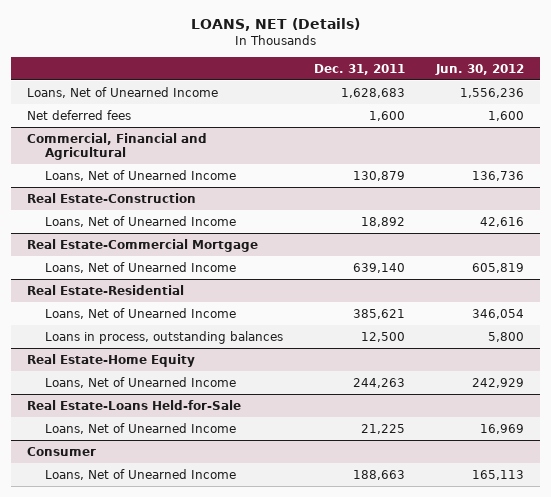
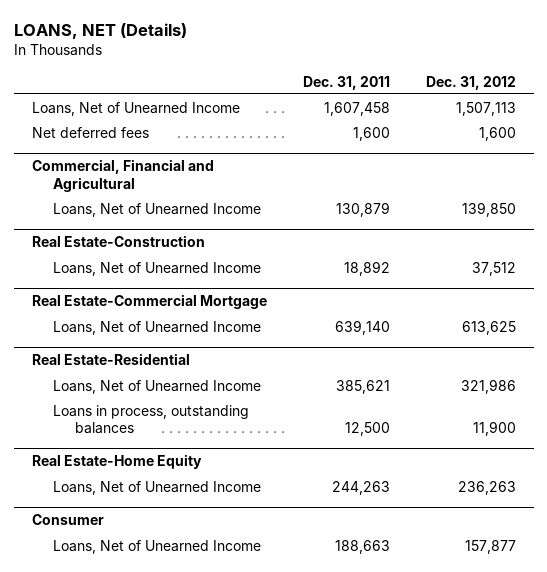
[435,63,525,75] Jun. 30, 2012 -> none
none -> [425,75,516,90] Dec. 31, 2012
[340,87,405,98] 1,628,683 -> [323,101,390,116] 1,607,458
[27,399,242,410] Real Estate-Loans Held-for-Sale -> none
[44,422,236,434] Loans, Net of Unearned Income -> none

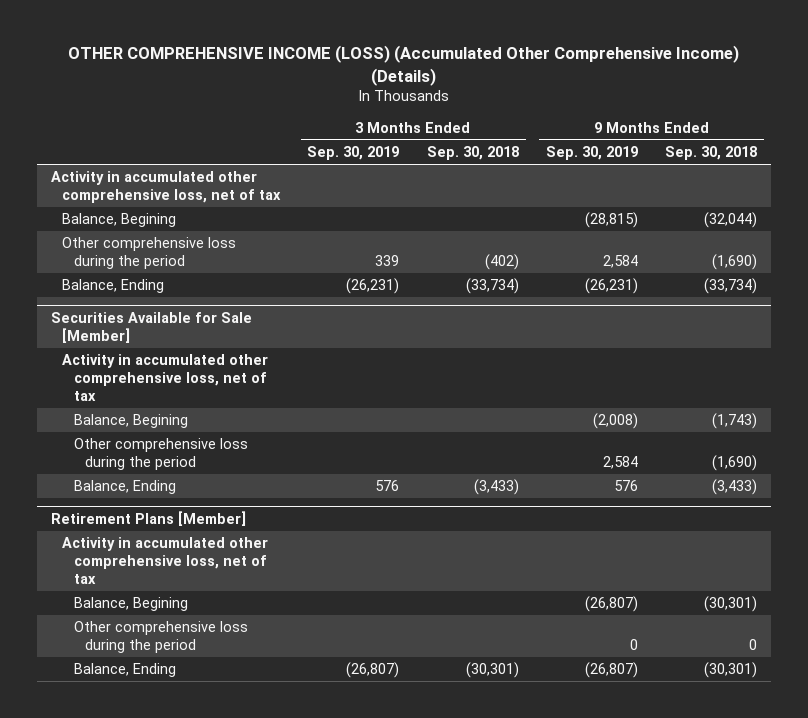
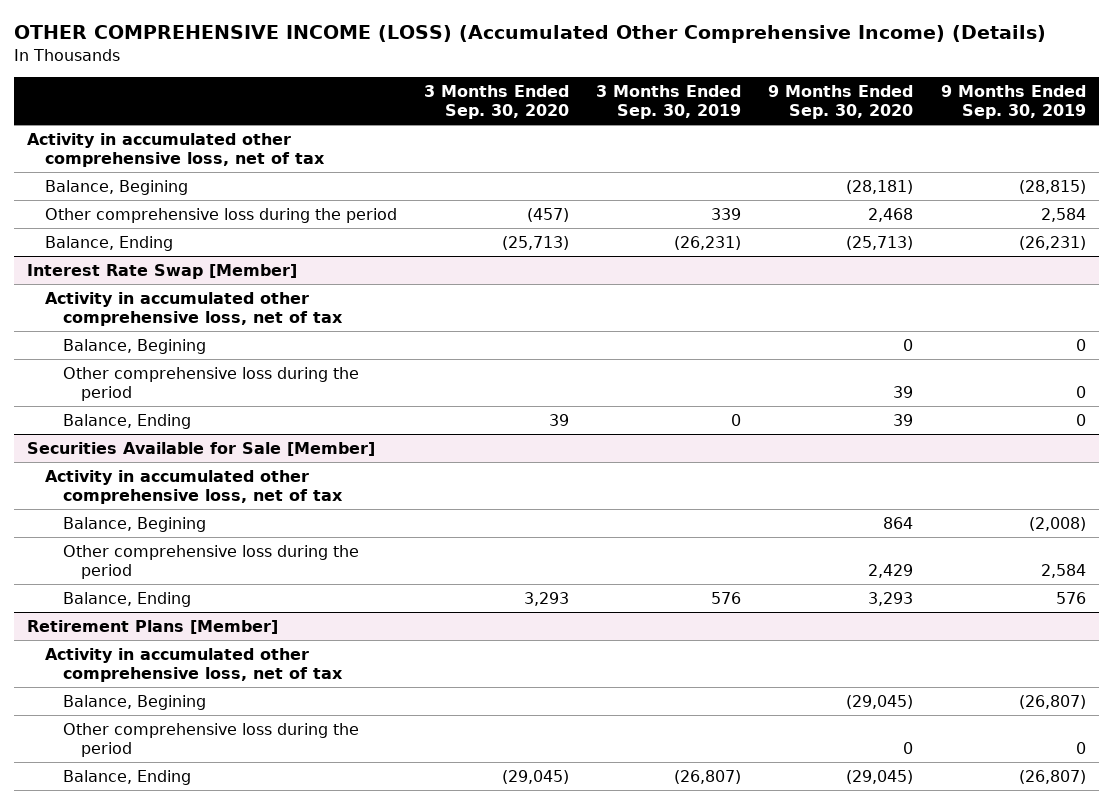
[426,146,519,161] Sep. 30, 2018 -> none
[665,146,758,161] Sep. 30, 2018 -> none
none -> [424,84,570,120] 3 Months Ended Sep. 30, 2020
none -> [768,84,914,120] 9 Months Ended Sep. 30, 2020
none -> [27,263,298,279] Interest Rate Swap [Member]
none -> [45,291,343,327] Activity in accumulated other comprehensive loss, net of tax
none -> [62,338,206,354] Balance, Begining
none -> [62,366,359,402] Other comprehensive loss during the period
none -> [62,413,191,429] Balance, Ending

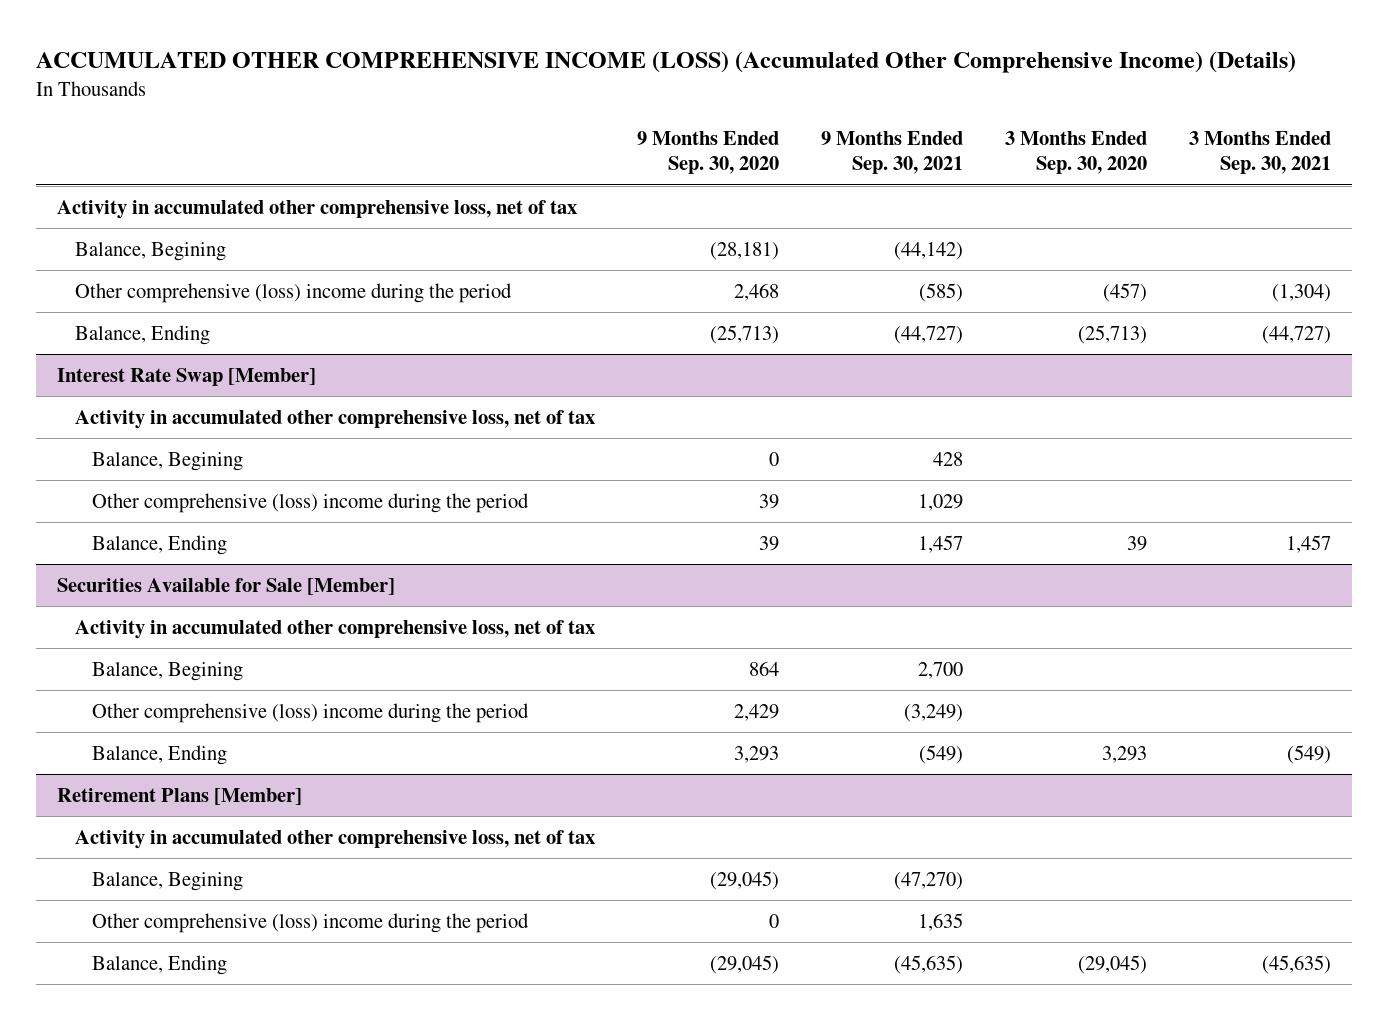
[13,24,1046,43] OTHER COMPREHENSIVE INCOME (LOSS) (Accumulated Other Comprehensive Income) (Details) -> [35,51,1296,74] ACCUMULATED OTHER COMPREHENSIVE INCOME (LOSS) (Accumulated Other Comprehensive Income) (Details)
[596,84,742,120] 3 Months Ended Sep. 30, 2019 -> none
[940,84,1086,120] 9 Months Ended Sep. 30, 2019 -> none
none -> [820,130,963,175] 9 Months Ended Sep. 30, 2021
none -> [1189,130,1332,175] 3 Months Ended Sep. 30, 2021
[45,207,398,223] Other comprehensive loss during the period -> [74,282,512,303] Other comprehensive (loss) income during the period
[62,366,359,402] Other comprehensive loss during the period -> [92,492,530,513] Other comprehensive (loss) income during the period
[62,544,359,580] Other comprehensive loss during the period -> [92,702,530,723] Other comprehensive (loss) income during the period
[62,722,359,758] Other comprehensive loss during the period -> [92,912,530,933] Other comprehensive (loss) income during the period

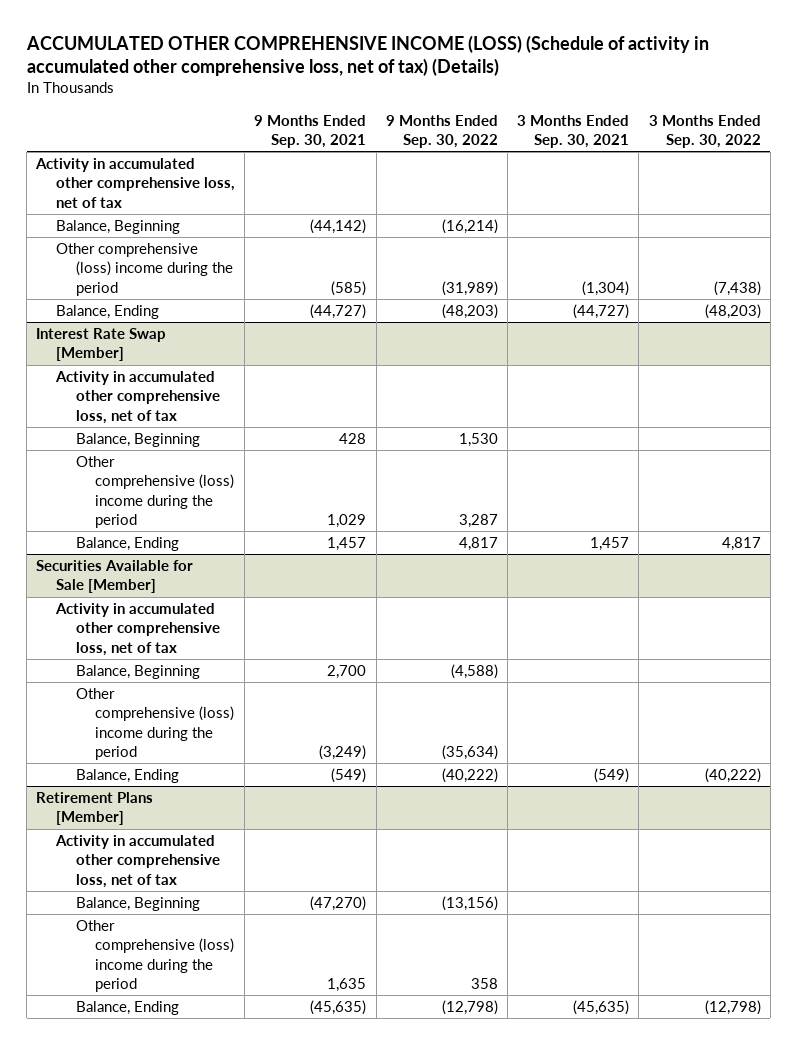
[35,51,1296,74] ACCUMULATED OTHER COMPREHENSIVE INCOME (LOSS) (Accumulated Other Comprehensive Income) (Details) -> [25,34,709,77] ACCUMULATED OTHER COMPREHENSIVE INCOME (LOSS) (Schedule of activity in accumulated other comprehensive loss, net of tax) (Details)
[636,130,779,175] 9 Months Ended Sep. 30, 2020 -> none
[1005,130,1148,175] 3 Months Ended Sep. 30, 2020 -> none
none -> [385,114,498,148] 9 Months Ended Sep. 30, 2022
none -> [648,114,761,148] 3 Months Ended Sep. 30, 2022
[74,241,226,261] Balance, Begining -> [56,220,181,235] Balance, Beginning
[92,451,244,471] Balance, Begining -> [75,433,200,448] Balance, Beginning
[92,661,244,681] Balance, Begining -> [75,665,200,680] Balance, Beginning
[92,871,244,891] Balance, Begining -> [75,897,200,912] Balance, Beginning

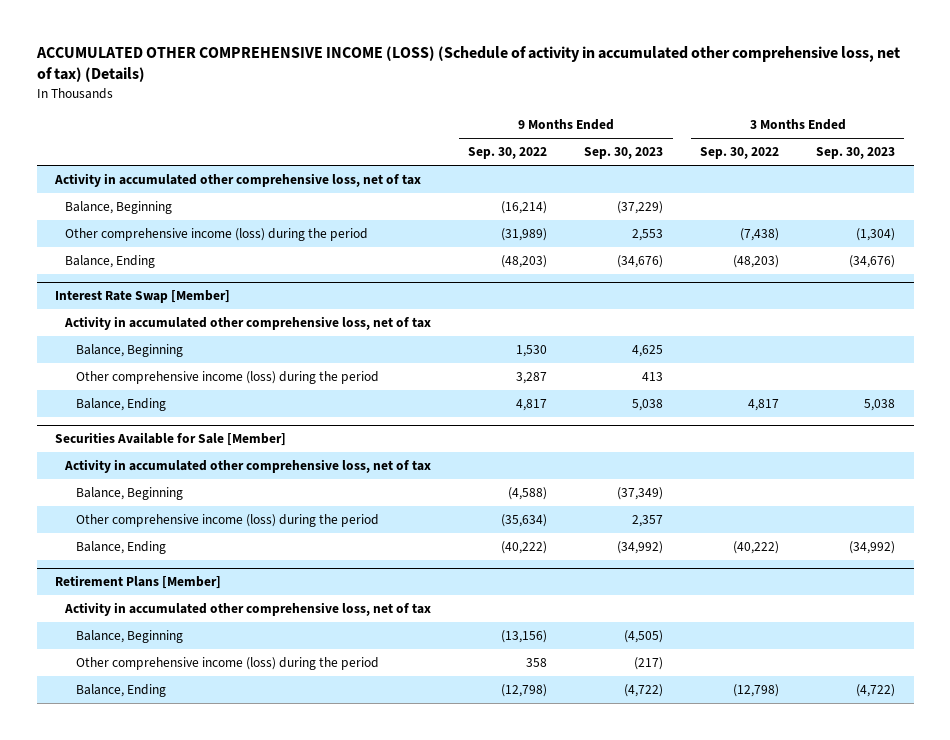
[254,114,367,148] 9 Months Ended Sep. 30, 2021 -> none
[517,114,630,148] 3 Months Ended Sep. 30, 2021 -> none
none -> [584,147,664,160] Sep. 30, 2023
none -> [816,147,896,160] Sep. 30, 2023
[56,243,233,296] Other comprehensive (loss) income during the period -> [65,227,369,241] Other comprehensive income (loss) during the period
[75,456,235,528] Other comprehensive (loss) income during the period -> [75,370,379,384] Other comprehensive income (loss) during the period
[75,688,235,760] Other comprehensive (loss) income during the period -> [75,513,379,527] Other comprehensive income (loss) during the period
[75,920,235,992] Other comprehensive (loss) income during the period -> [75,656,379,670] Other comprehensive income (loss) during the period

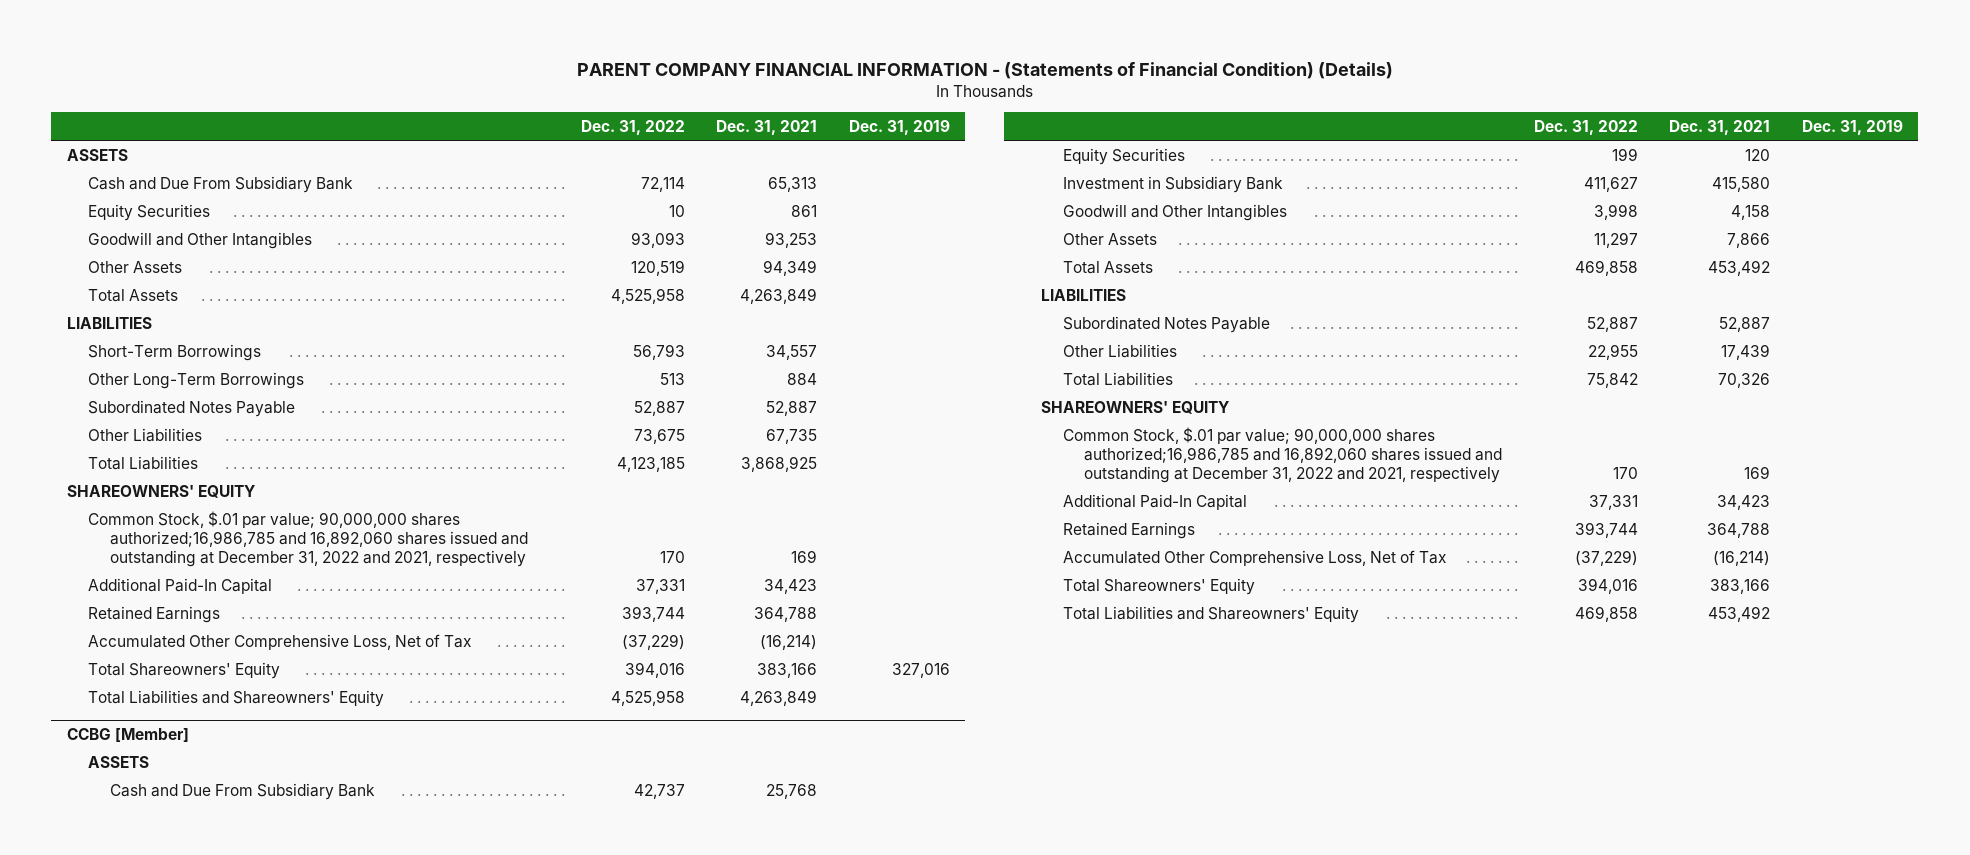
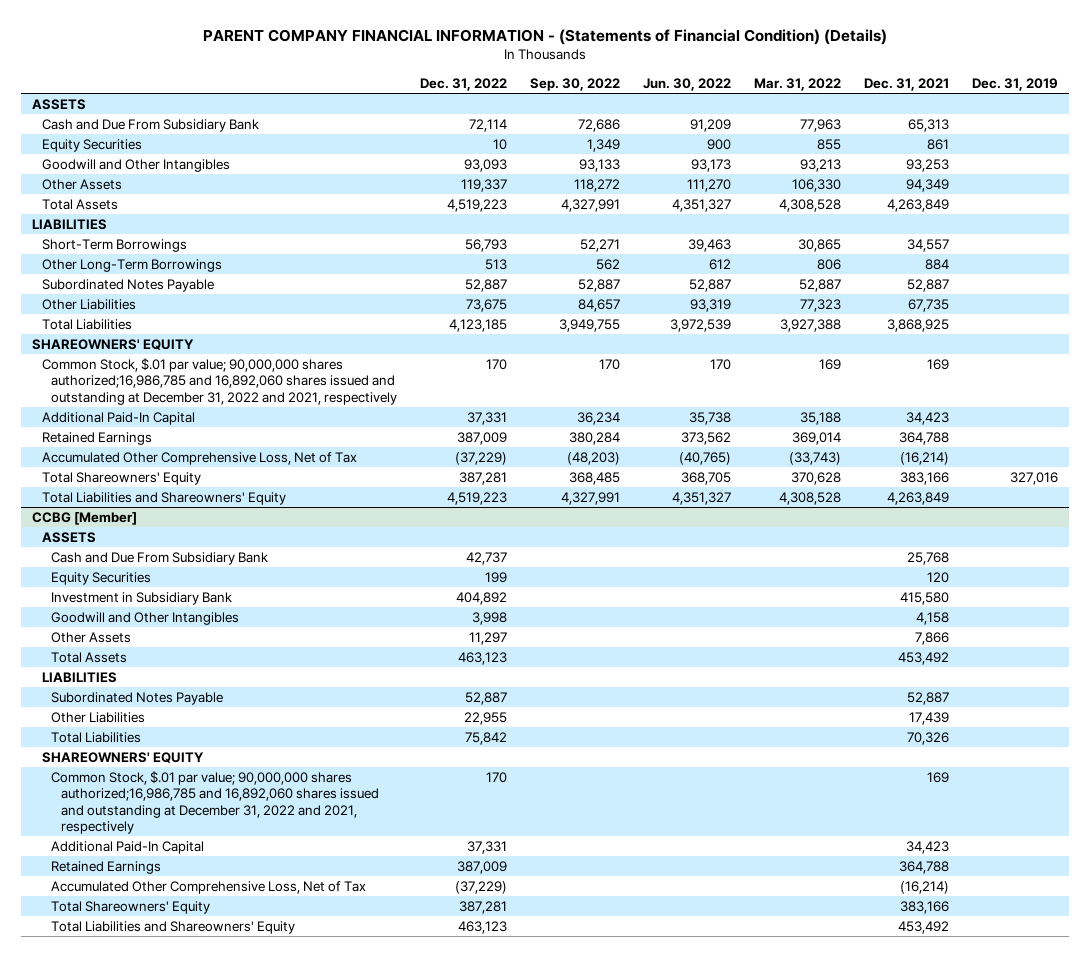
none -> [530,77,621,91] Sep. 30, 2022
none -> [642,77,731,91] Jun. 30, 2022
none -> [753,77,841,91] Mar. 31, 2022
[630,259,685,276] 120,519 -> [461,178,508,192] 119,337
[610,287,685,304] 4,525,958 -> [447,198,508,212] 4,519,223
[621,605,685,622] 393,744 -> [457,431,508,445] 387,009
[624,661,685,678] 394,016 -> [459,471,508,485] 387,281
[610,689,685,706] 4,525,958 -> [447,491,508,505] 4,519,223
[1583,176,1638,192] 411,627 -> [456,591,508,605] 404,892
[1574,259,1638,276] 469,858 -> [458,651,508,665] 463,123
[1574,521,1638,538] 393,744 -> [457,860,508,874] 387,009
[1577,577,1638,594] 394,016 -> [459,900,508,914] 387,281
[1574,605,1638,622] 469,858 -> [458,920,508,934] 463,123

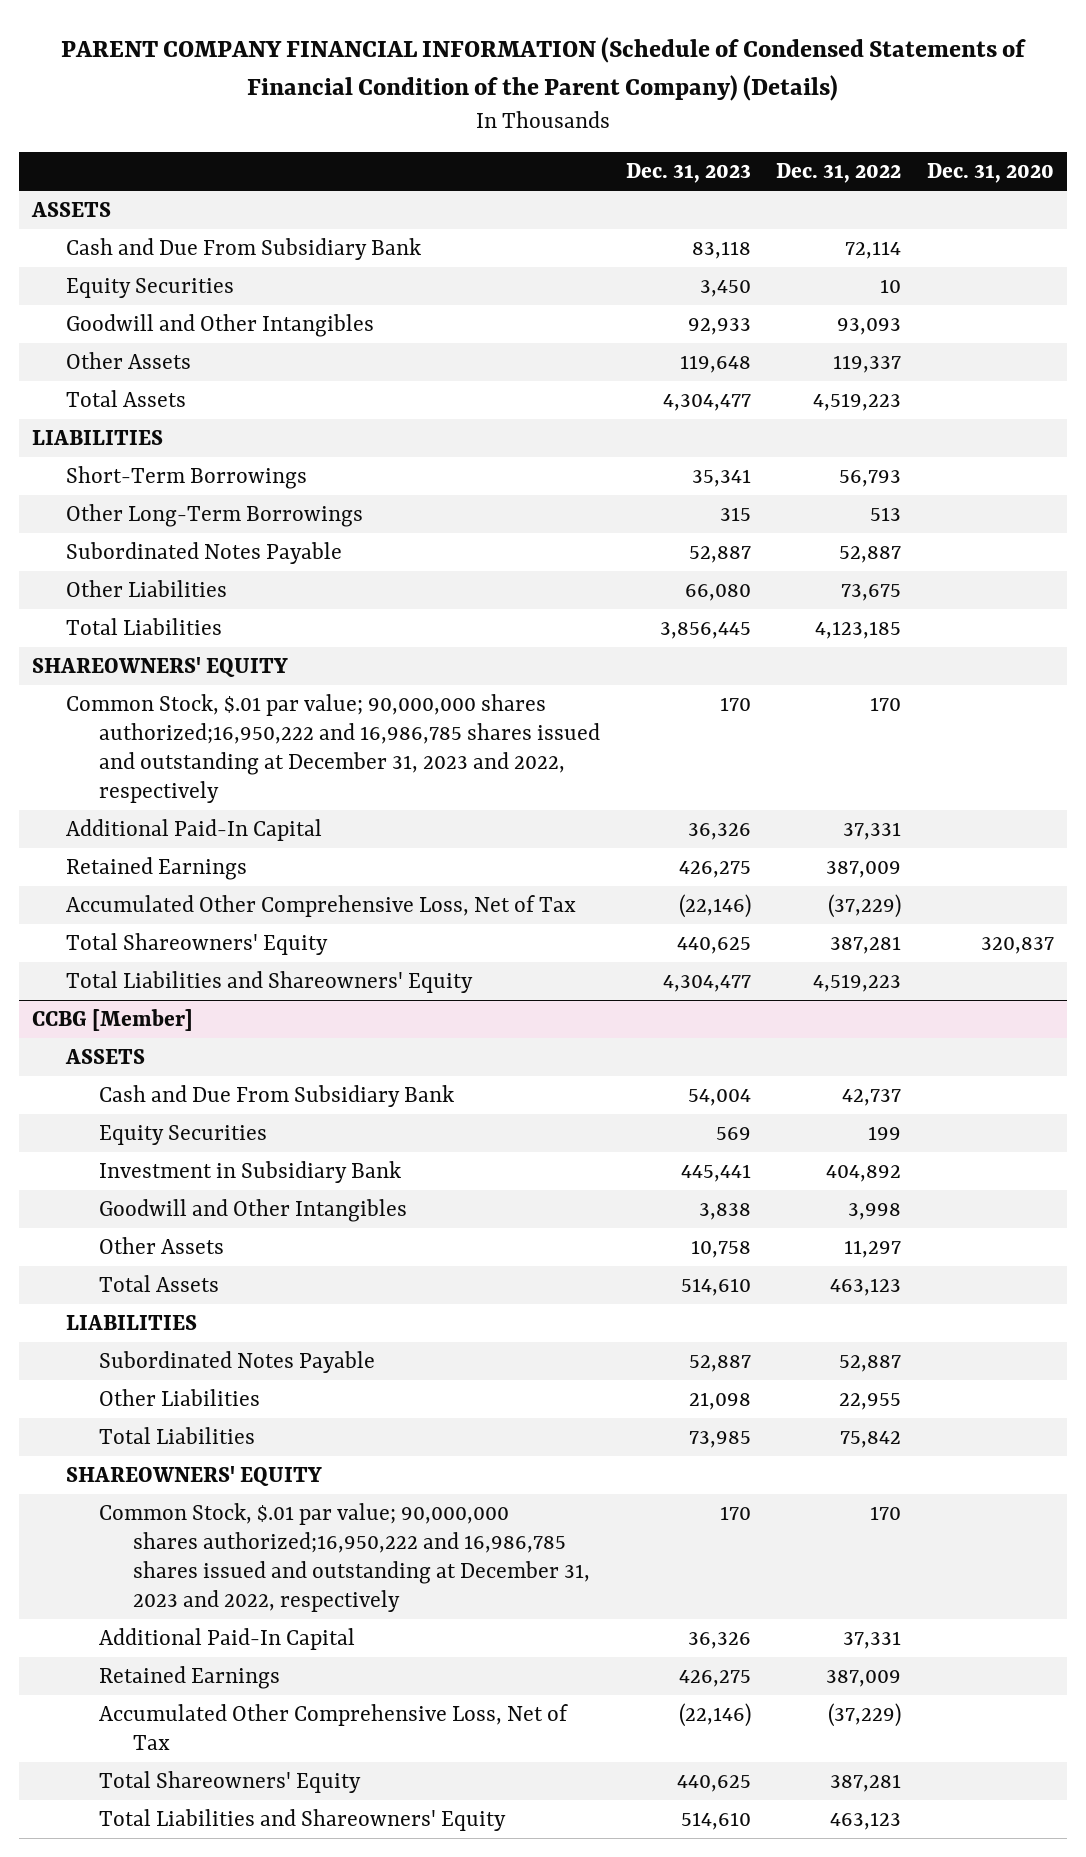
[202,29,887,46] PARENT COMPANY FINANCIAL INFORMATION - (Statements of Financial Condition) (Details) -> [61,37,1027,101] PARENT COMPANY FINANCIAL INFORMATION (Schedule of Condensed Statements of Financial Condition of the Parent Company) (Details)
[530,77,621,91] Sep. 30, 2022 -> none
[642,77,731,91] Jun. 30, 2022 -> none
[753,77,841,91] Mar. 31, 2022 -> none
[863,77,949,91] Dec. 31, 2021 -> none
[971,77,1058,91] Dec. 31, 2019 -> none
none -> [625,162,751,183] Dec. 31, 2023
none -> [926,162,1054,183] Dec. 31, 2020
[41,357,398,405] Common Stock, $.01 par value; 90,000,000 shares authorized;16,986,785 and 16,892,060 shares issued and outstanding at December 31, 2022 and 2021, respectively -> [65,694,601,804] Common Stock, $.01 par value; 90,000,000 shares authorized;16,950,222 and 16,986,785 shares issued and outstanding at December 31, 2023 and 2022, respectively
[51,770,379,834] Common Stock, $.01 par value; 90,000,000 shares authorized;16,986,785 and 16,892,060 shares issued and outstanding at December 31, 2022 and 2021, respectively -> [99,1503,590,1613] Common Stock, $.01 par value; 90,000,000 shares authorized;16,950,222 and 16,986,785 shares issued and outstanding at December 31, 2023 and 2022, respectively

